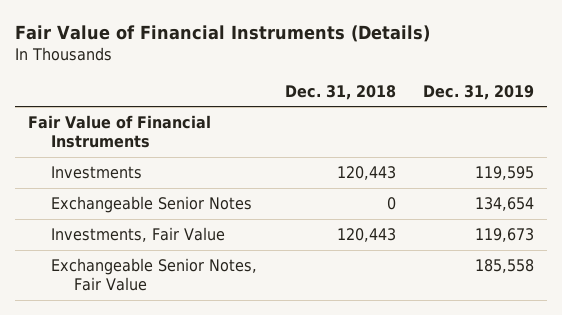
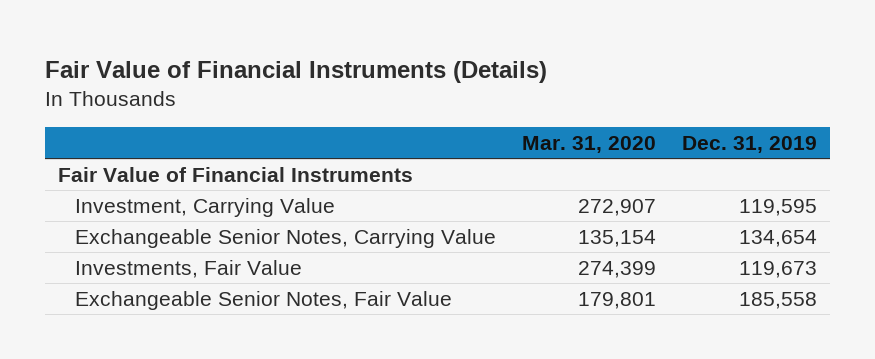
[284,84,396,100] Dec. 31, 2018 -> none
none -> [521,135,656,153] Mar. 31, 2020
[51,166,143,180] Investments -> [74,197,335,217] Investment, Carrying Value
[51,196,253,214] Exchangeable Senior Notes -> [74,228,496,248] Exchangeable Senior Notes, Carrying Value

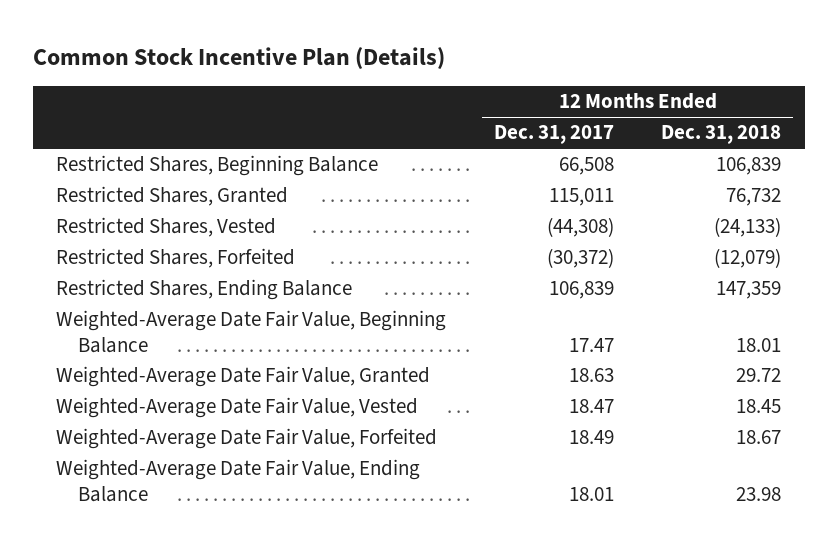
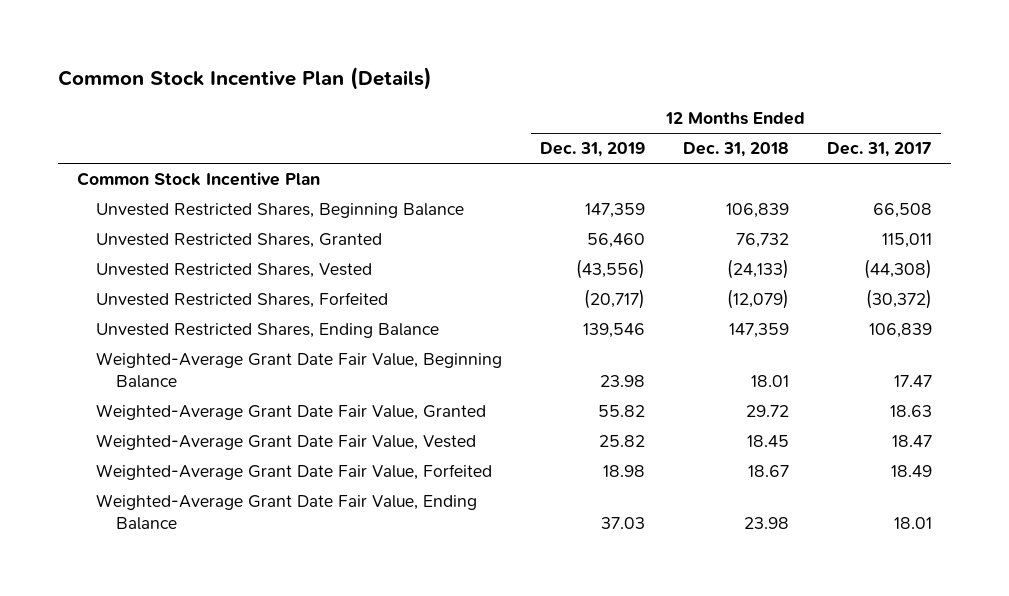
none -> [540,142,646,158] Dec. 31, 2019
none -> [76,172,320,187] Common Stock Incentive Plan
[56,155,379,177] Restricted Shares, Beginning Balance -> [96,203,465,219] Unvested Restricted Shares, Beginning Balance
[56,186,289,207] Restricted Shares, Granted -> [96,233,383,249] Unvested Restricted Shares, Granted
[56,217,277,238] Restricted Shares, Vested -> [96,263,373,279] Unvested Restricted Shares, Vested
[56,248,296,269] Restricted Shares, Forfeited -> [96,292,389,309] Unvested Restricted Shares, Forfeited
[56,279,353,301] Restricted Shares, Ending Balance -> [96,323,440,339] Unvested Restricted Shares, Ending Balance
[56,310,447,353] Weighted-Average Date Fair Value, Beginning Balance -> [96,352,503,388] Weighted-Average Grant Date Fair Value, Beginning Balance
[56,366,431,388] Weighted-Average Date Fair Value, Granted -> [96,404,487,421] Weighted-Average Grant Date Fair Value, Granted
[56,397,419,419] Weighted-Average Date Fair Value, Vested -> [96,434,477,451] Weighted-Average Grant Date Fair Value, Vested
[56,428,438,450] Weighted-Average Date Fair Value, Forfeited -> [96,464,493,481] Weighted-Average Grant Date Fair Value, Forfeited
[56,459,421,502] Weighted-Average Date Fair Value, Ending Balance -> [96,494,478,530] Weighted-Average Grant Date Fair Value, Ending Balance

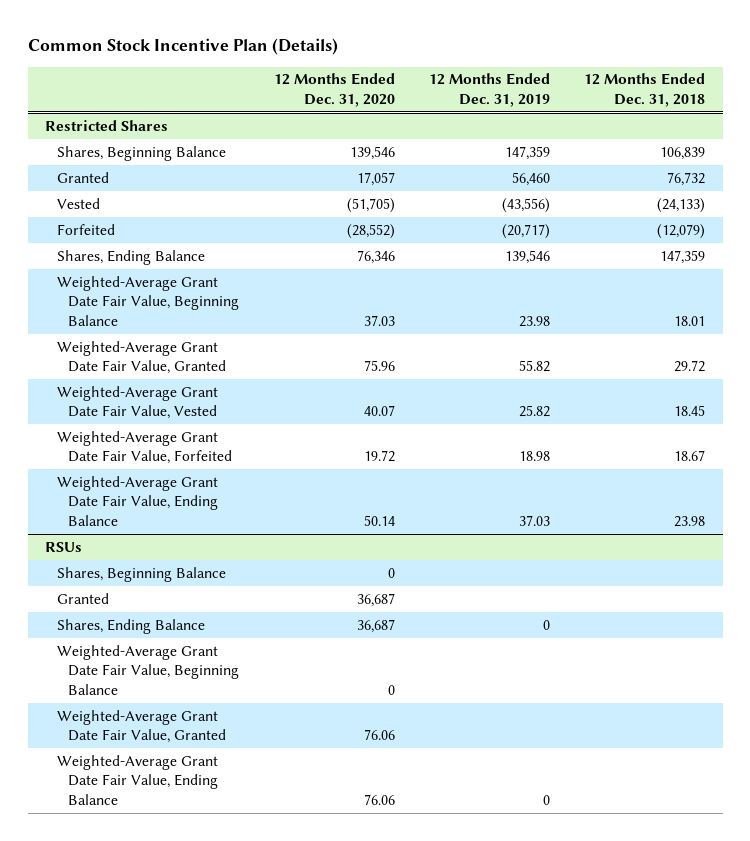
[826,142,932,158] Dec. 31, 2017 -> none
none -> [273,73,395,108] 12 Months Ended Dec. 31, 2020
[76,172,320,187] Common Stock Incentive Plan -> none
none -> [44,119,168,131] Restricted Shares
[96,203,465,219] Unvested Restricted Shares, Beginning Balance -> [56,145,226,161] Shares, Beginning Balance
[96,233,383,249] Unvested Restricted Shares, Granted -> [56,171,109,183] Granted
[96,263,373,279] Unvested Restricted Shares, Vested -> [56,197,100,209] Vested
[96,292,389,309] Unvested Restricted Shares, Forfeited -> [56,223,115,235] Forfeited
[96,323,440,339] Unvested Restricted Shares, Ending Balance -> [56,249,205,265] Shares, Ending Balance
none -> [44,541,82,552] RSUs
none -> [56,566,226,582] Shares, Beginning Balance
none -> [56,592,109,604] Granted
none -> [56,618,205,634] Shares, Ending Balance
none -> [56,644,240,696] Weighted-Average Grant Date Fair Value, Beginning Balance
none -> [56,709,227,744] Weighted-Average Grant Date Fair Value, Granted
none -> [56,754,219,806] Weighted-Average Grant Date Fair Value, Ending Balance

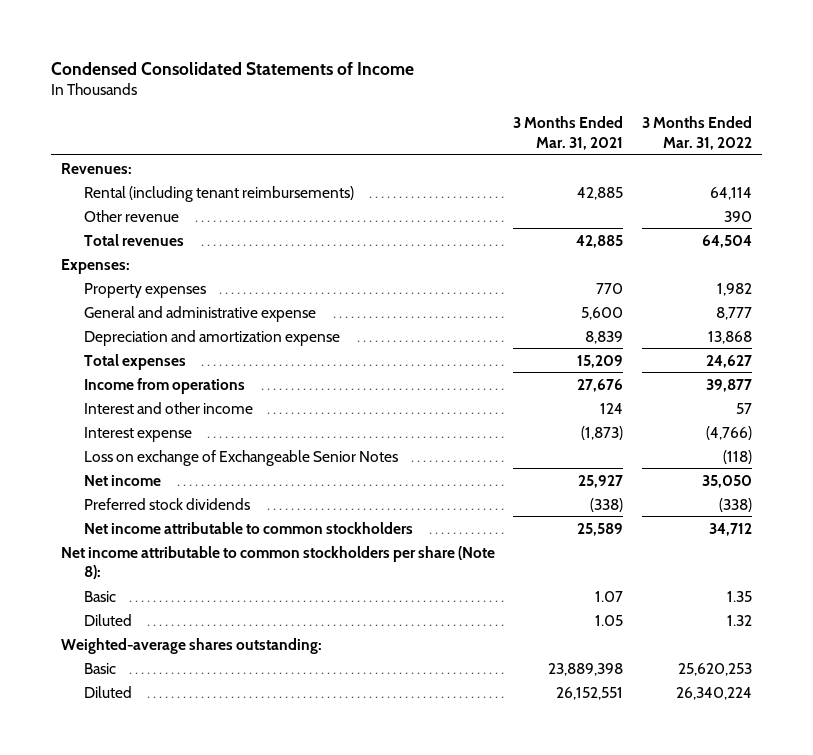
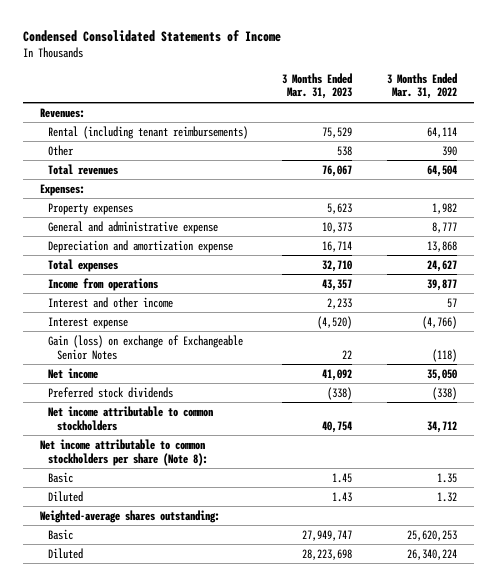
[513,116,624,150] 3 Months Ended Mar. 31, 2021 -> none
none -> [282,72,353,100] 3 Months Ended Mar. 31, 2023
[84,209,180,222] Other revenue -> [48,144,75,156] Other
[84,449,399,466] Loss on exchange of Exchangeable Senior Notes -> [48,334,244,360] Gain (loss) on exchange of Exchangeable Senior Notes

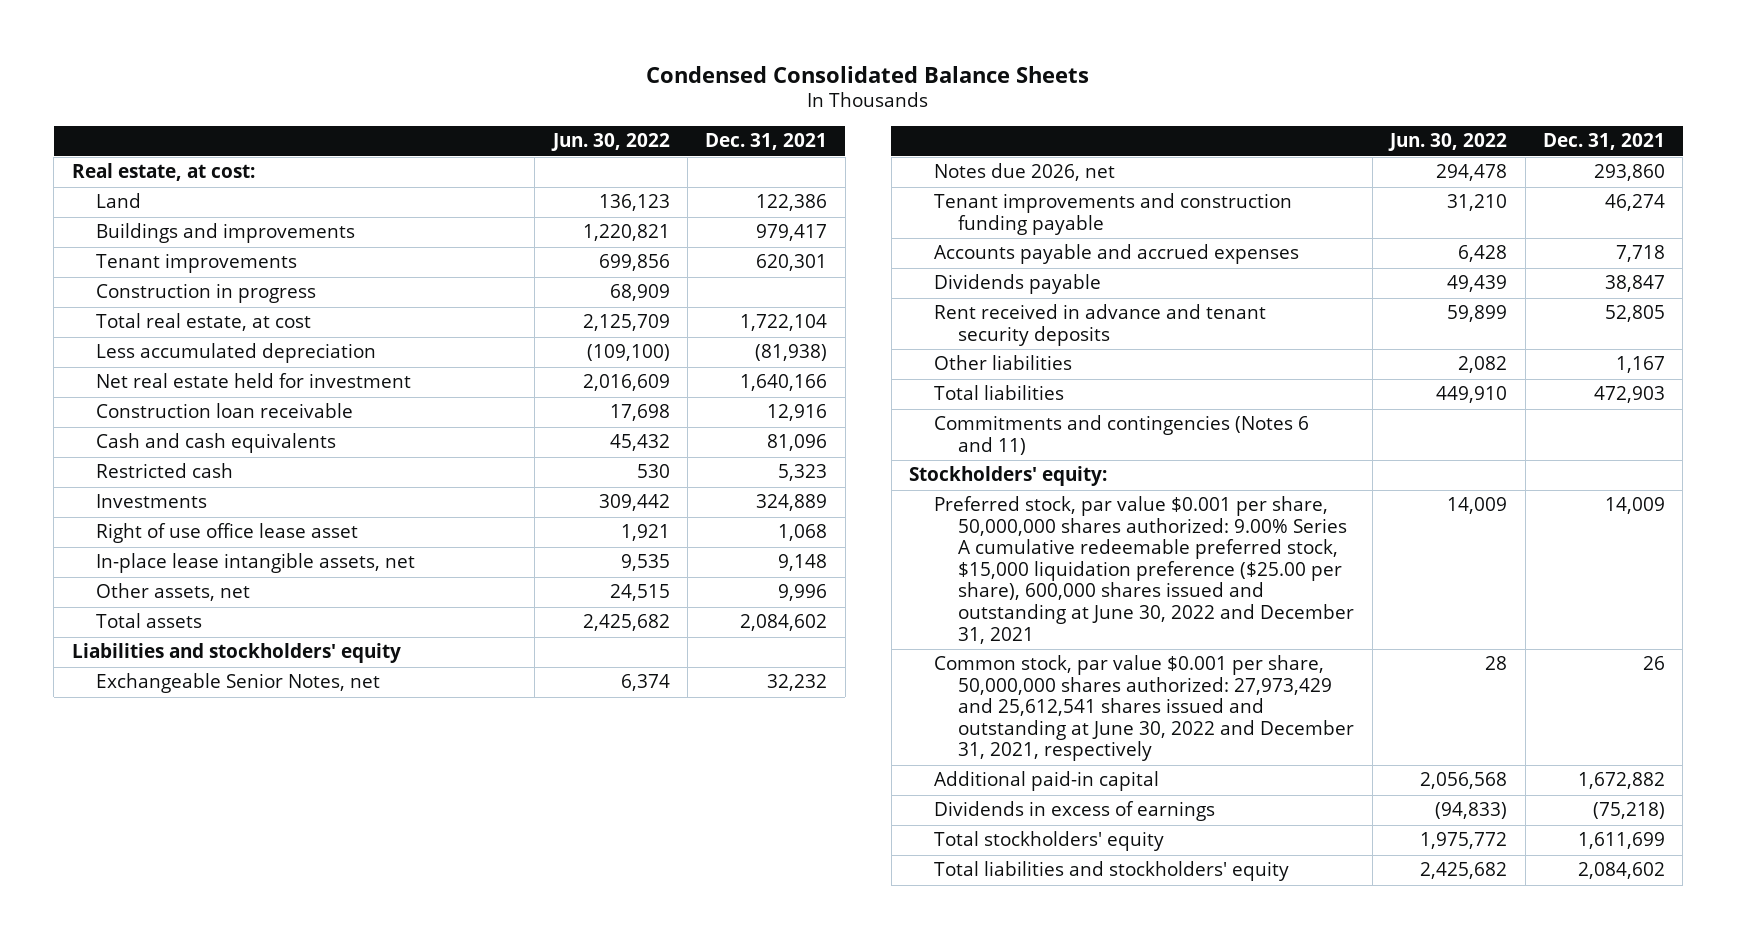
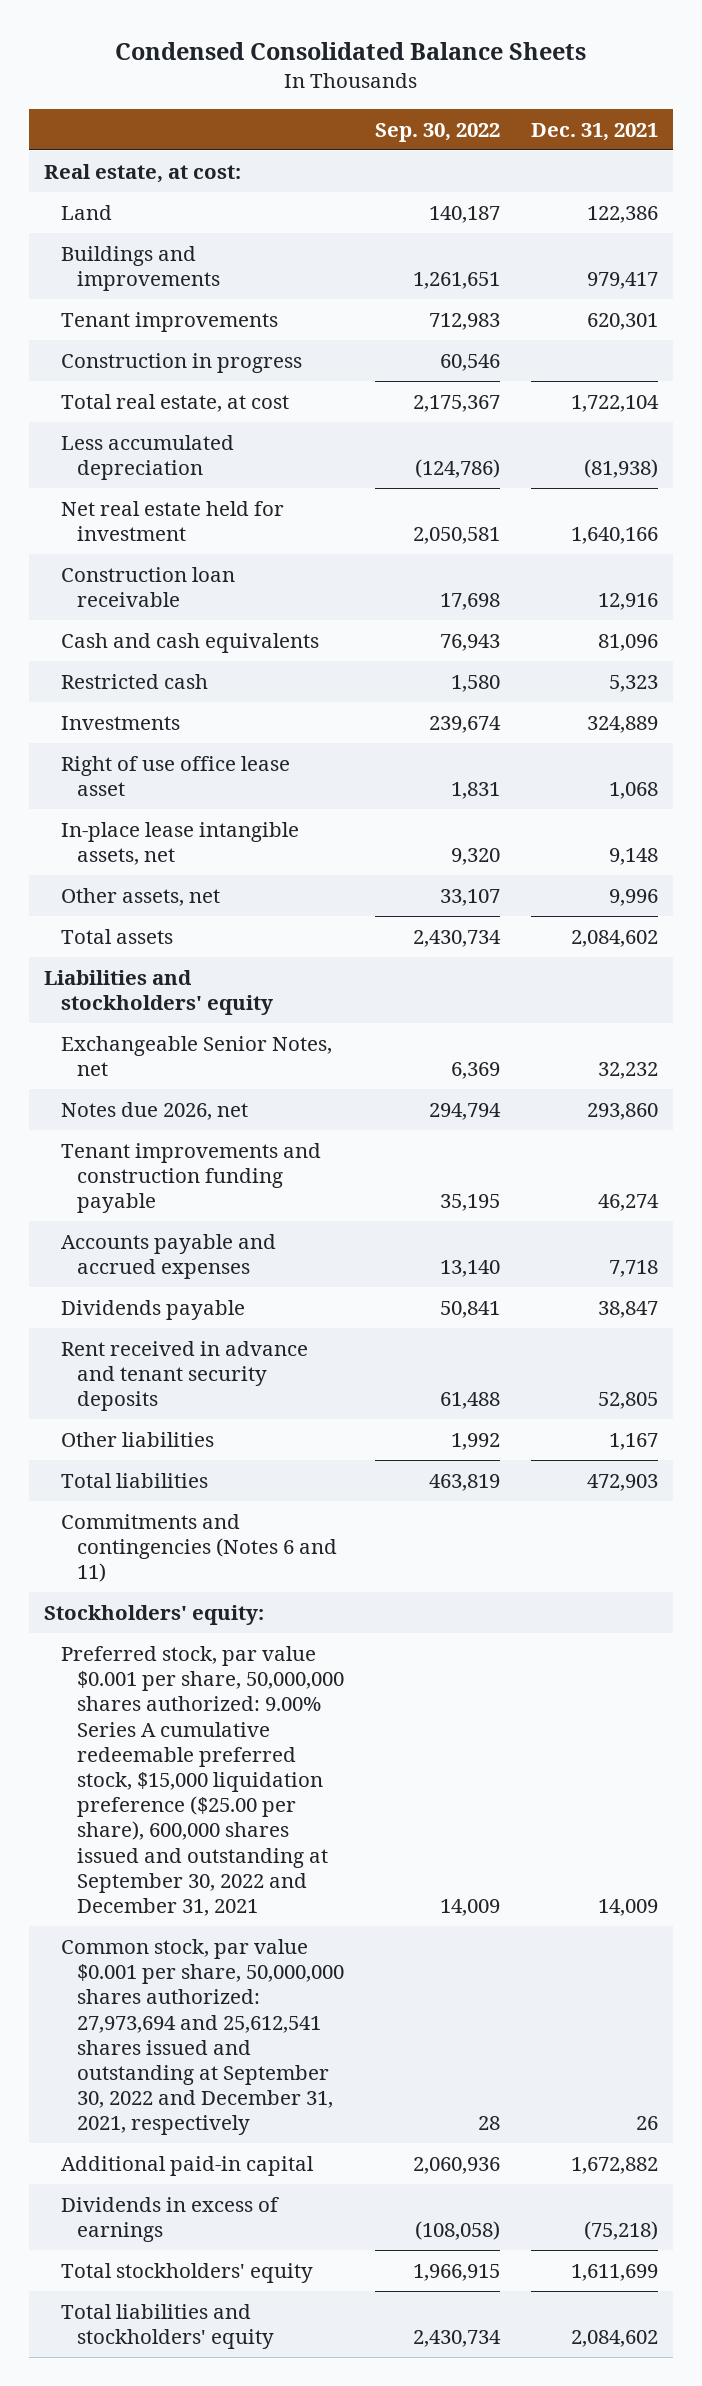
[550,133,670,152] Jun. 30, 2022 -> none
none -> [374,122,500,142] Sep. 30, 2022
[933,496,1355,644] Preferred stock, par value $0.001 per share, 50,000,000 shares authorized: 9.00% Series A cumulative redeemable preferred stock, $15,000 liquidation preference ($25.00 per share), 600,000 shares issued and outstanding at June 30, 2022 and December 31, 2021 -> [60,1645,345,1917] Preferred stock, par value $0.001 per share, 50,000,000 shares authorized: 9.00% Series A cumulative redeemable preferred stock, $15,000 liquidation preference ($25.00 per share), 600,000 shares issued and outstanding at September 30, 2022 and December 31, 2021
[933,655,1355,762] Common stock, par value $0.001 per share, 50,000,000 shares authorized: 27,973,429 and 25,612,541 shares issued and outstanding at June 30, 2022 and December 31, 2021, respectively -> [60,1938,345,2136] Common stock, par value $0.001 per share, 50,000,000 shares authorized: 27,973,694 and 25,612,541 shares issued and outstanding at September 30, 2022 and December 31, 2021, respectively

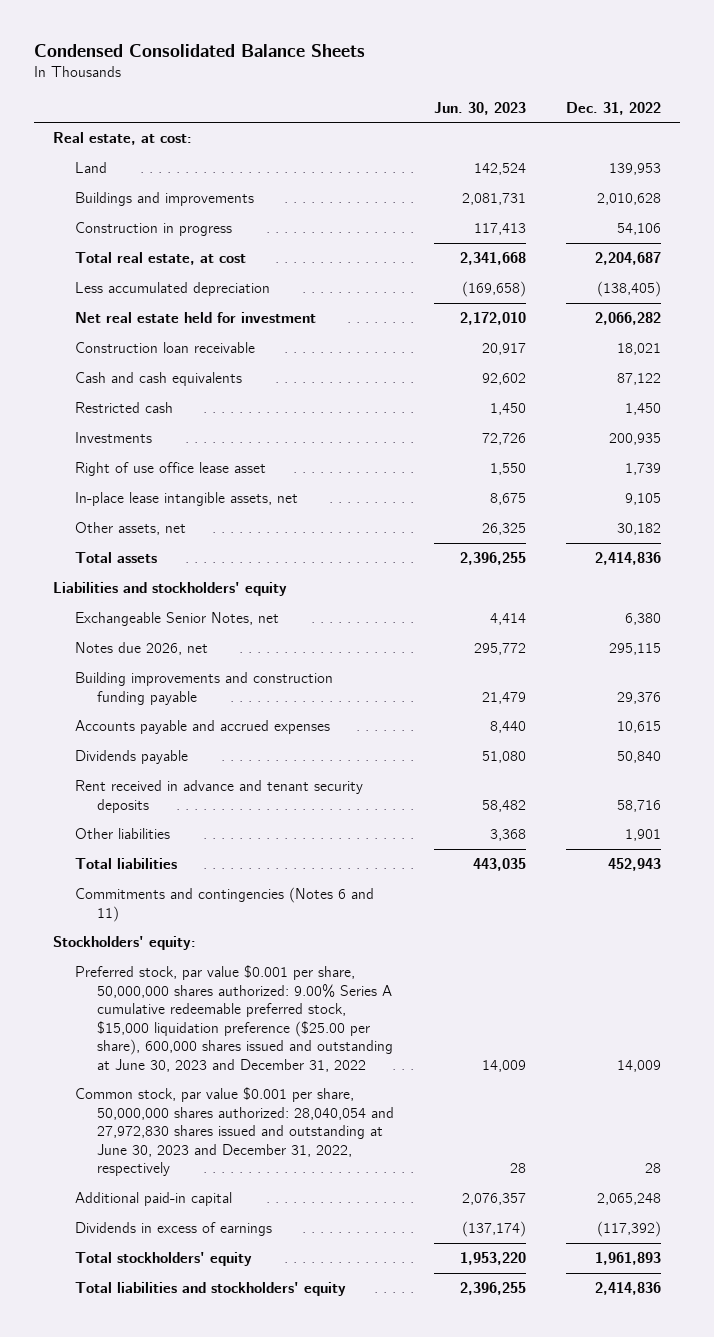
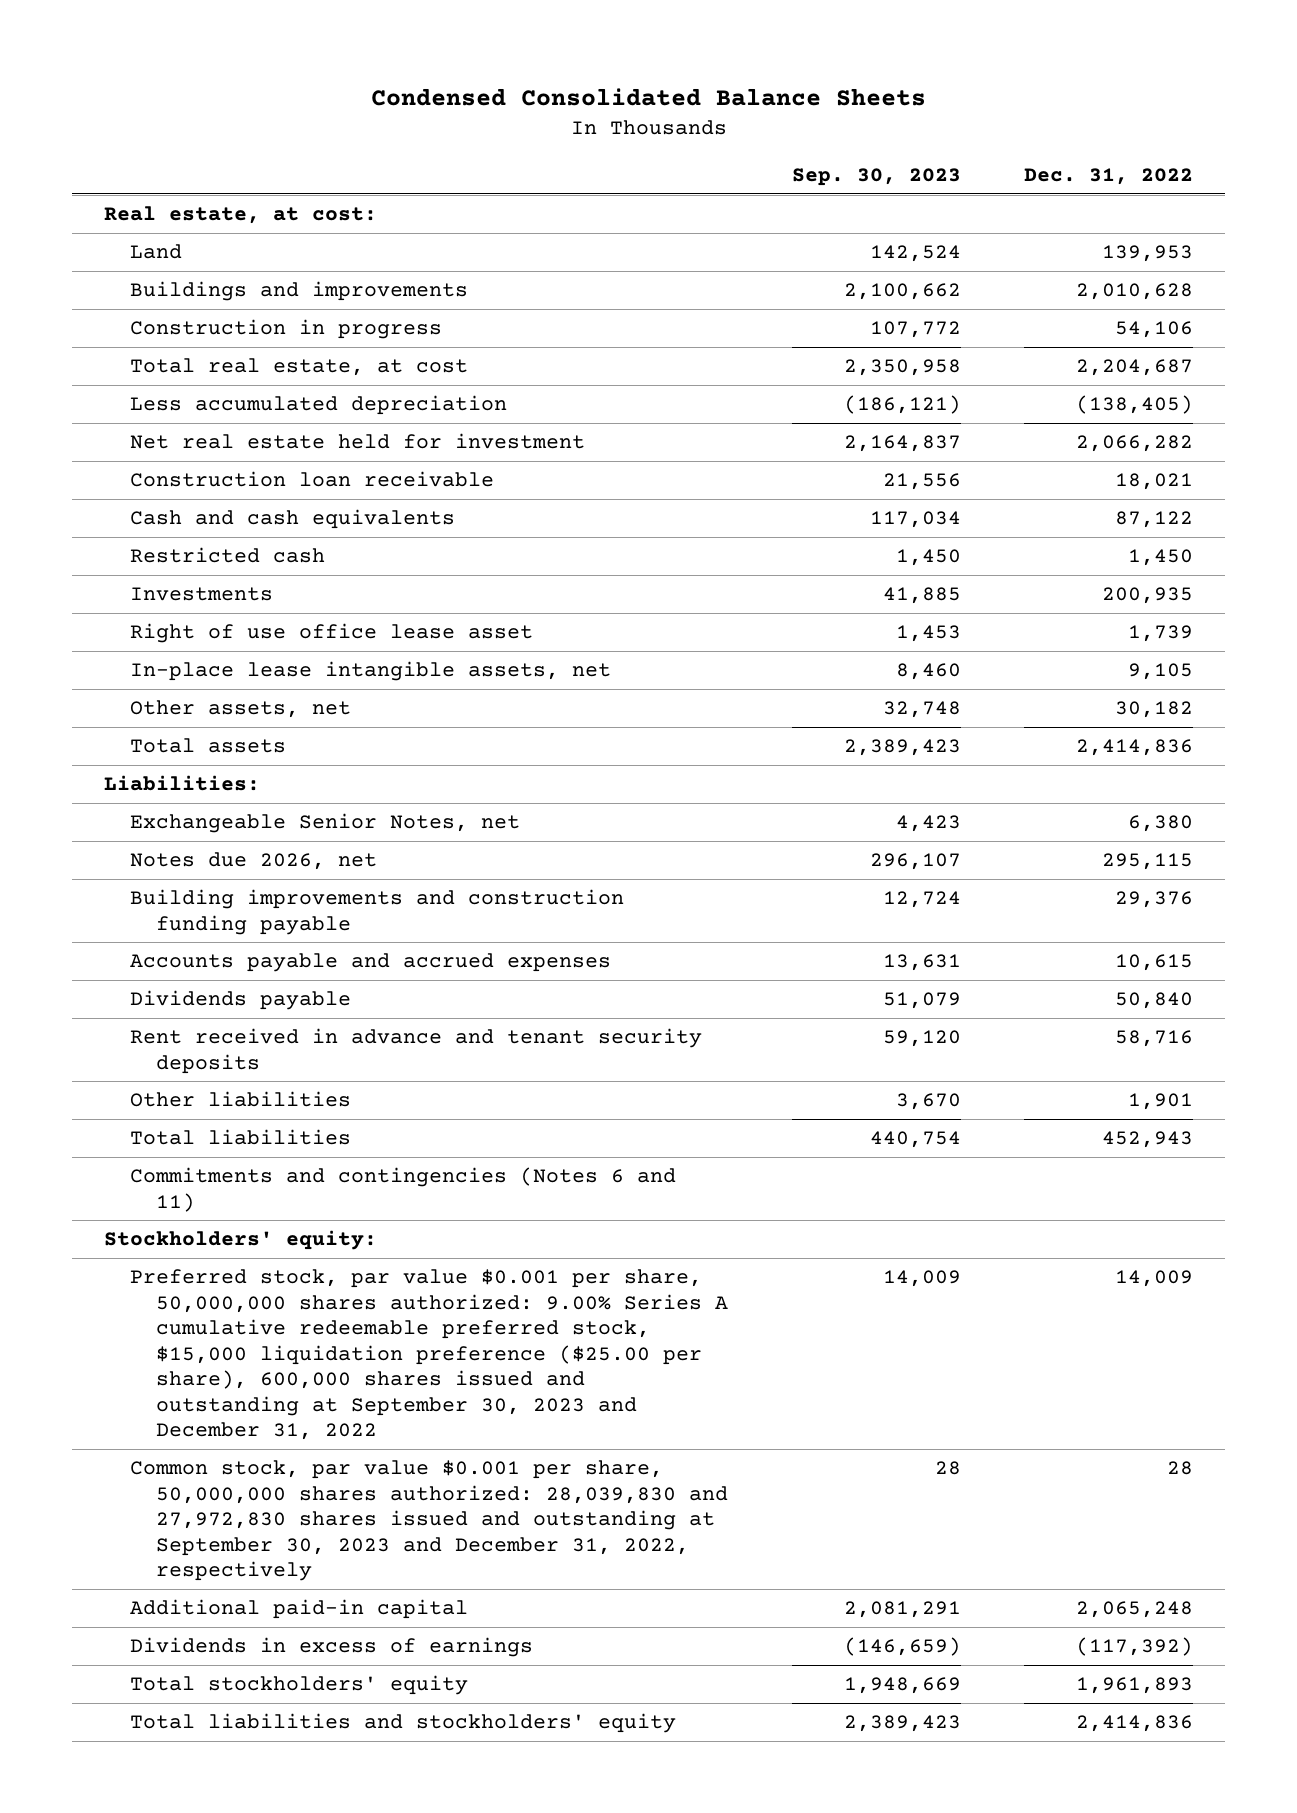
[433,101,526,115] Jun. 30, 2023 -> none
none -> [791,168,961,187] Sep. 30, 2023
[53,582,288,597] Liabilities and stockholders' equity -> none
none -> [103,775,260,792] Liabilities:
[75,965,394,1072] Preferred stock, par value $0.001 per share, 50,000,000 shares authorized: 9.00% Series A cumulative redeemable preferred stock, $15,000 liquidation preference ($25.00 per share), 600,000 shares issued and outstanding at June 30, 2023 and December 31, 2022 -> [129,1269,729,1441] Preferred stock, par value $0.001 per share, 50,000,000 shares authorized: 9.00% Series A cumulative redeemable preferred stock, $15,000 liquidation preference ($25.00 per share), 600,000 shares issued and outstanding at September 30, 2023 and December 31, 2022
[75,1087,395,1177] Common stock, par value $0.001 per share, 50,000,000 shares authorized: 28,040,054 and 27,972,830 shares issued and outstanding at June 30, 2023 and December 31, 2022, respectively -> [129,1460,729,1582] Common stock, par value $0.001 per share, 50,000,000 shares authorized: 28,039,830 and 27,972,830 shares issued and outstanding at September 30, 2023 and December 31, 2022, respectively

